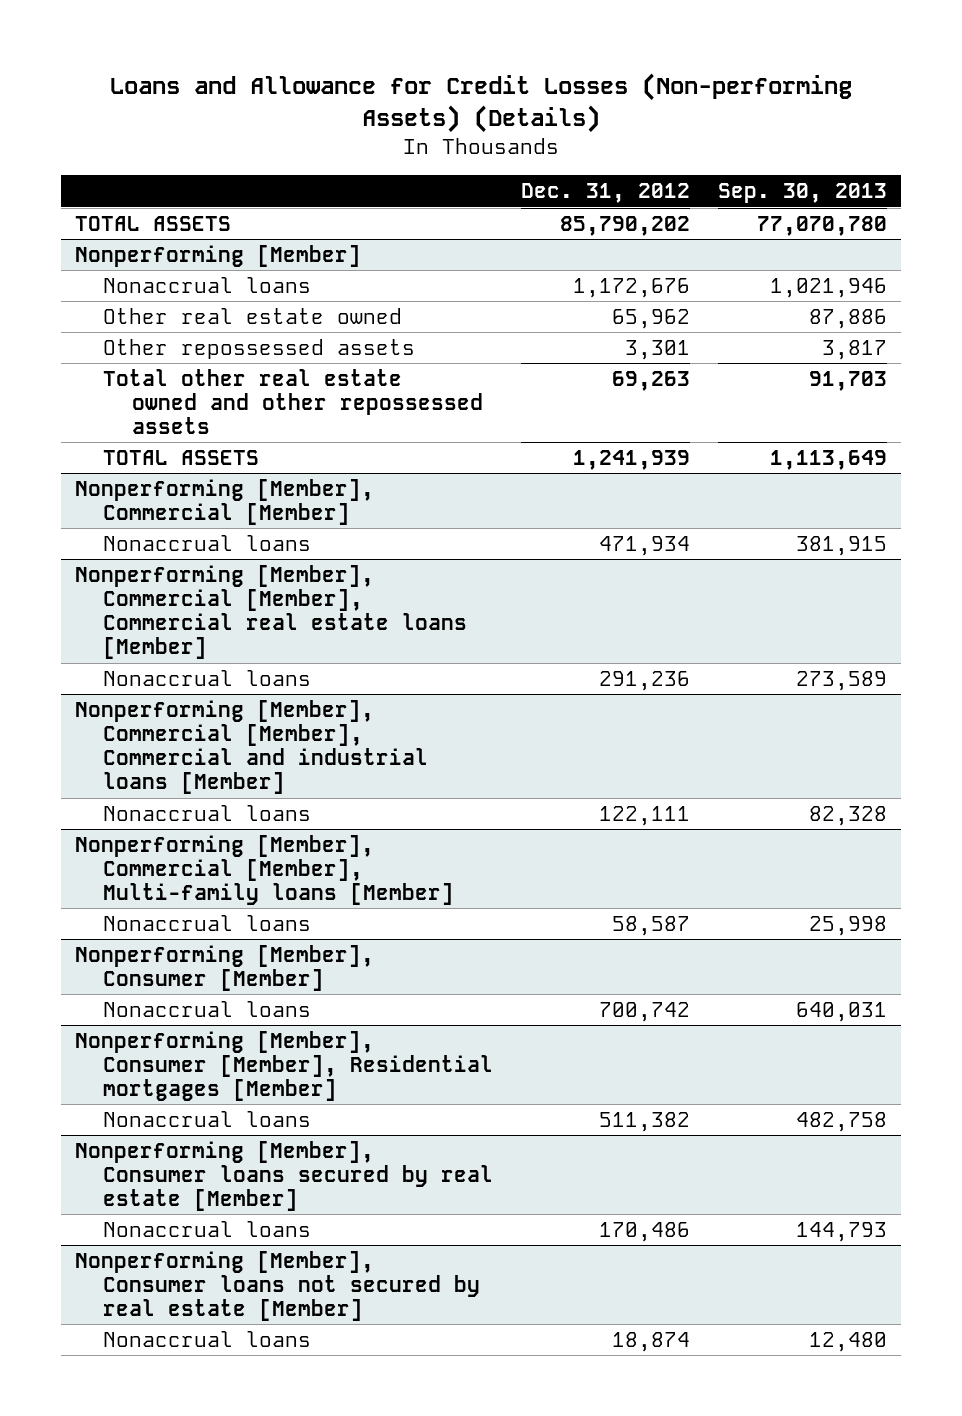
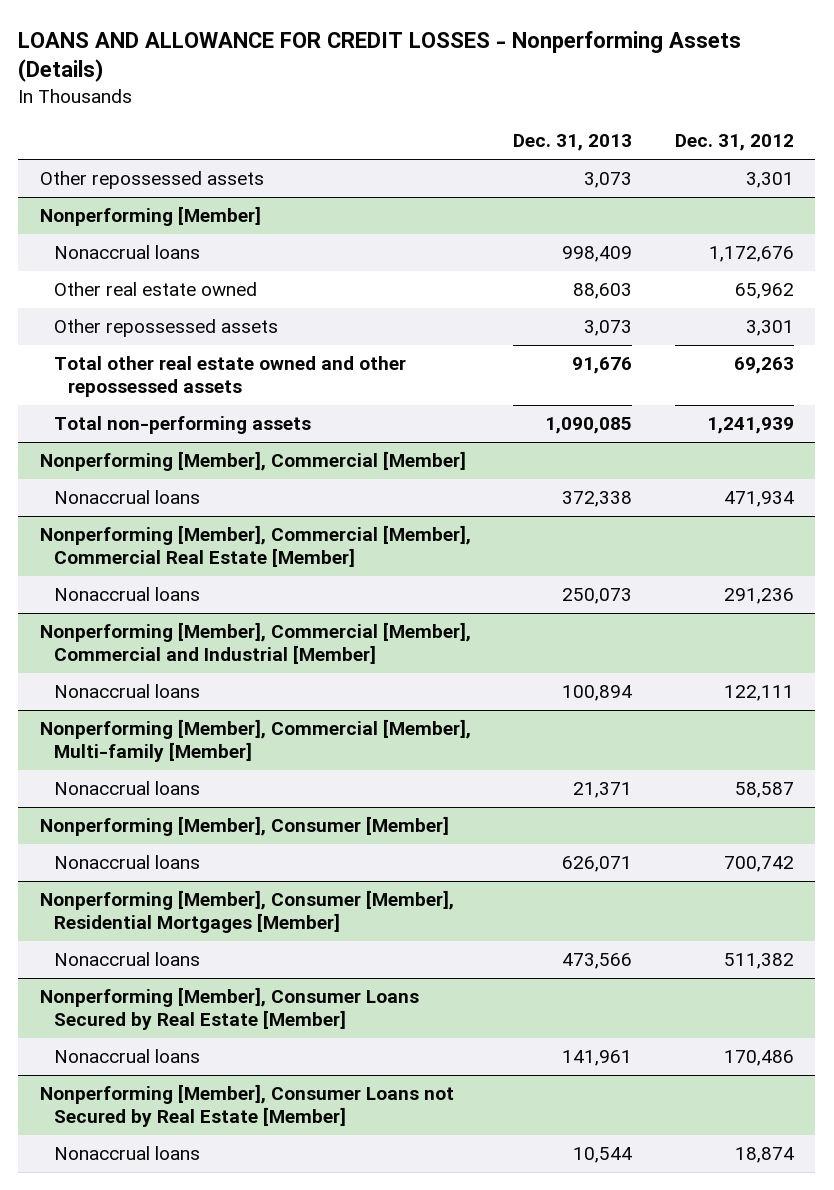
[109,72,852,134] Loans and Allowance for Credit Losses (Non-performing Assets) (Details) -> [18,30,742,83] LOANS AND ALLOWANCE FOR CREDIT LOSSES - Nonperforming Assets (Details)
[717,183,887,204] Sep. 30, 2013 -> none
none -> [513,134,633,152] Dec. 31, 2013
[74,215,231,231] TOTAL ASSETS -> none
none -> [39,171,264,190] Other repossessed assets
[103,449,260,465] TOTAL ASSETS -> [53,416,311,435] Total non-performing assets
[74,564,468,660] Nonperforming [Member], Commercial [Member], Commercial real estate loans [Member] -> [39,525,471,568] Nonperforming [Member], Commercial [Member], Commercial Real Estate [Member]
[74,699,429,795] Nonperforming [Member], Commercial [Member], Commercial and industrial loans [Member] -> [39,622,471,665] Nonperforming [Member], Commercial [Member], Commercial and Industrial [Member]
[74,834,455,906] Nonperforming [Member], Commercial [Member], Multi-family loans [Member] -> [39,719,471,763] Nonperforming [Member], Commercial [Member], Multi-family [Member]
[74,1030,494,1102] Nonperforming [Member], Consumer [Member], Residential mortgages [Member] -> [39,890,454,934] Nonperforming [Member], Consumer [Member], Residential Mortgages [Member]
[74,1140,494,1212] Nonperforming [Member], Consumer loans secured by real estate [Member] -> [39,987,419,1031] Nonperforming [Member], Consumer Loans Secured by Real Estate [Member]
[74,1250,481,1322] Nonperforming [Member], Consumer loans not secured by real estate [Member] -> [39,1084,454,1128] Nonperforming [Member], Consumer Loans not Secured by Real Estate [Member]

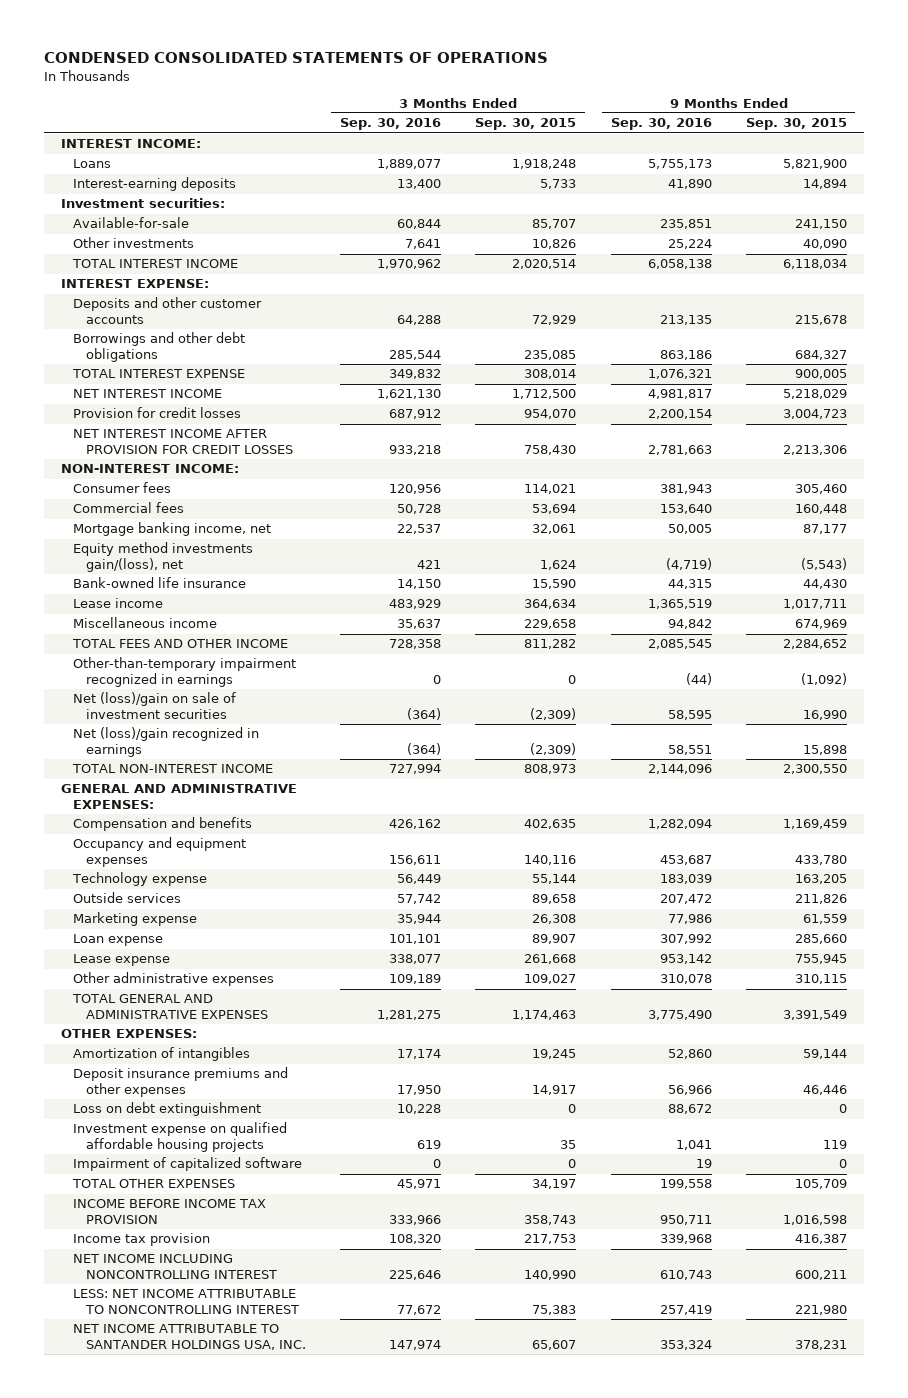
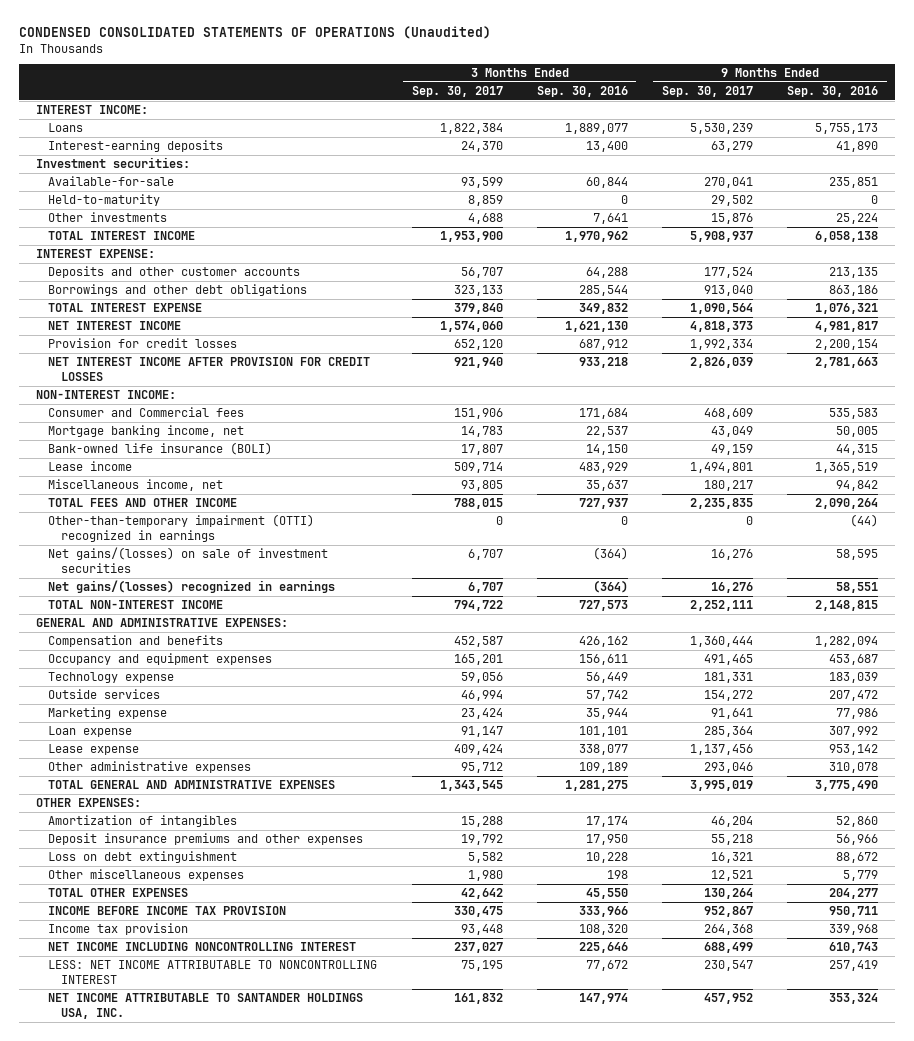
[43,52,548,64] CONDENSED CONSOLIDATED STATEMENTS OF OPERATIONS -> [19,26,492,40] CONDENSED CONSOLIDATED STATEMENTS OF OPERATIONS (Unaudited)
[475,118,577,131] Sep. 30, 2015 -> none
[745,118,847,131] Sep. 30, 2015 -> none
none -> [411,85,503,97] Sep. 30, 2017
none -> [661,85,753,97] Sep. 30, 2017
none -> [48,194,161,207] Held-to-maturity
[73,502,185,514] Commercial fees -> none
[73,482,172,494] Consumer fees -> [48,407,245,418] Consumer and Commercial fees
[389,484,442,495] 120,956 -> [578,408,628,420] 171,684
[659,484,712,495] 381,943 -> [829,408,879,420] 535,583
[73,542,254,572] Equity method investments gain/(loss), net -> none
[73,577,247,589] Bank-owned life insurance -> [48,442,273,456] Bank-owned life insurance (BOLI)
[73,617,218,629] Miscellaneous income -> [48,479,224,492] Miscellaneous income, net
[389,639,442,650] 728,358 -> [578,498,628,510] 727,937
[647,639,712,650] 2,085,545 -> [815,498,879,510] 2,090,264
[73,657,297,687] Other-than-temporary impairment recognized in earnings -> [48,514,315,542] Other-than-temporary impairment (OTTI) recognized in earnings
[73,692,237,719] Net (loss)/gain on sale of investment securities -> [48,547,329,573] Net gains/(losses) on sale of investment securities
[73,727,260,757] Net (loss)/gain recognized in earnings -> [48,580,336,594] Net gains/(losses) recognized in earnings
[389,764,442,775] 727,994 -> [578,600,628,612] 727,573
[647,764,712,775] 2,144,096 -> [815,600,879,612] 2,148,815
[73,1122,288,1152] Investment expense on qualified affordable housing projects -> none
[73,1157,303,1172] Impairment of capitalized software -> none
none -> [48,869,245,882] Other miscellaneous expenses
[397,1179,442,1190] 45,971 -> [585,888,628,900] 45,550
[659,1179,712,1190] 199,558 -> [829,888,879,900] 204,277

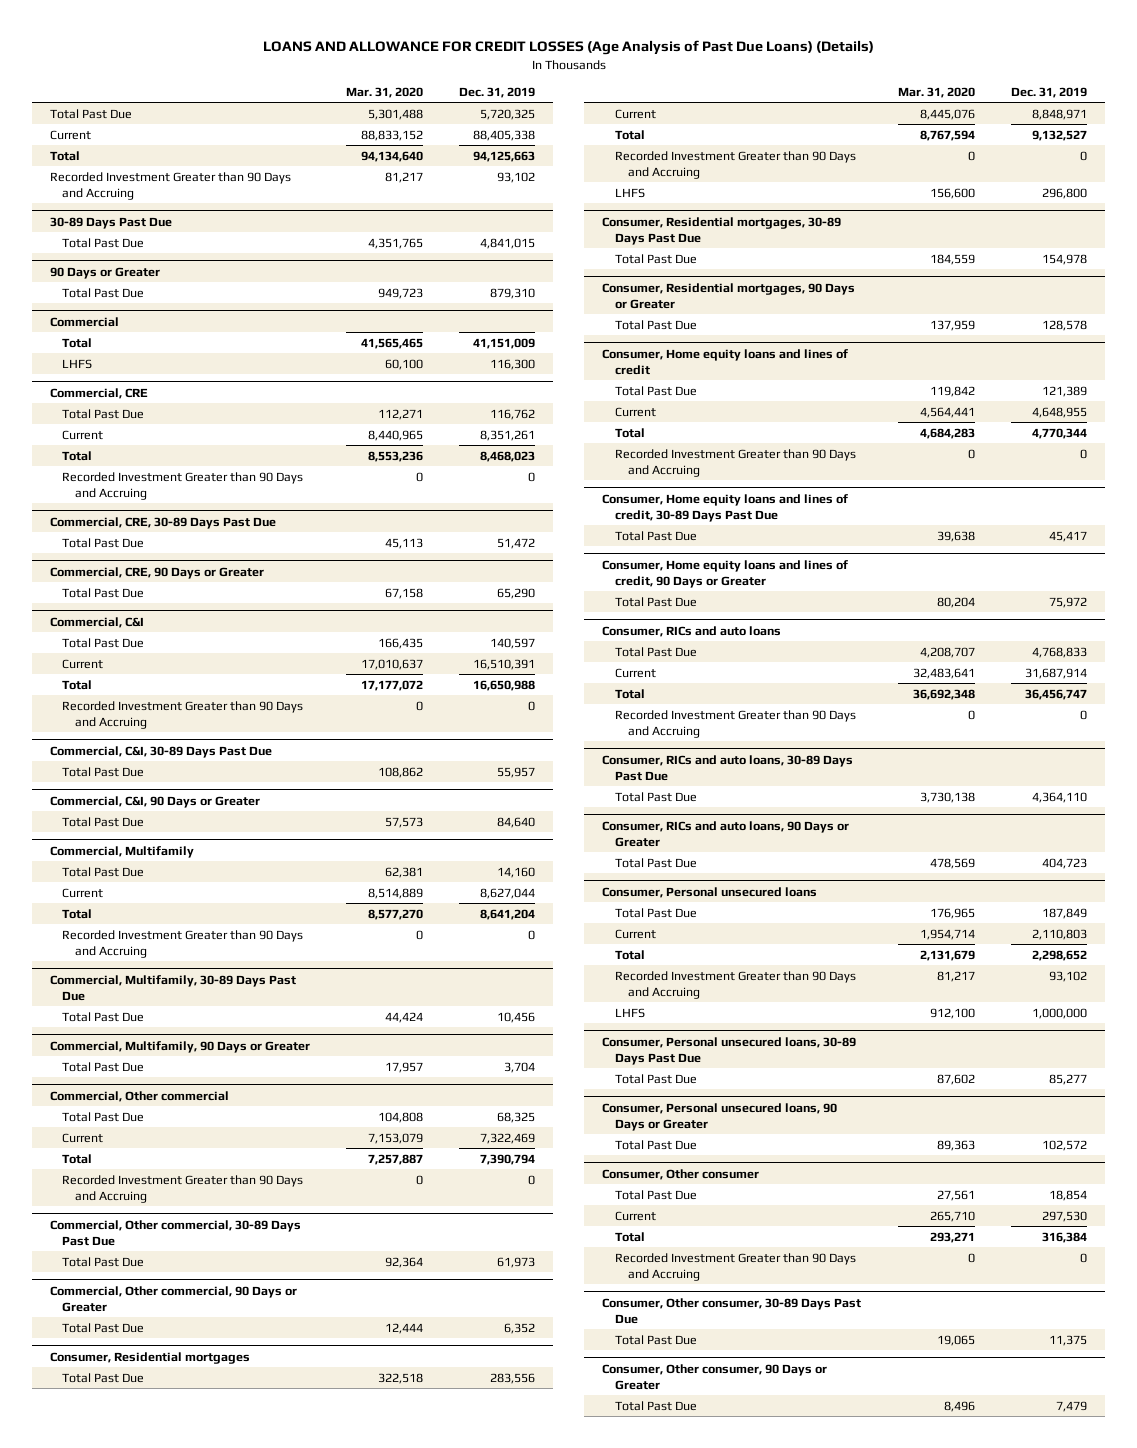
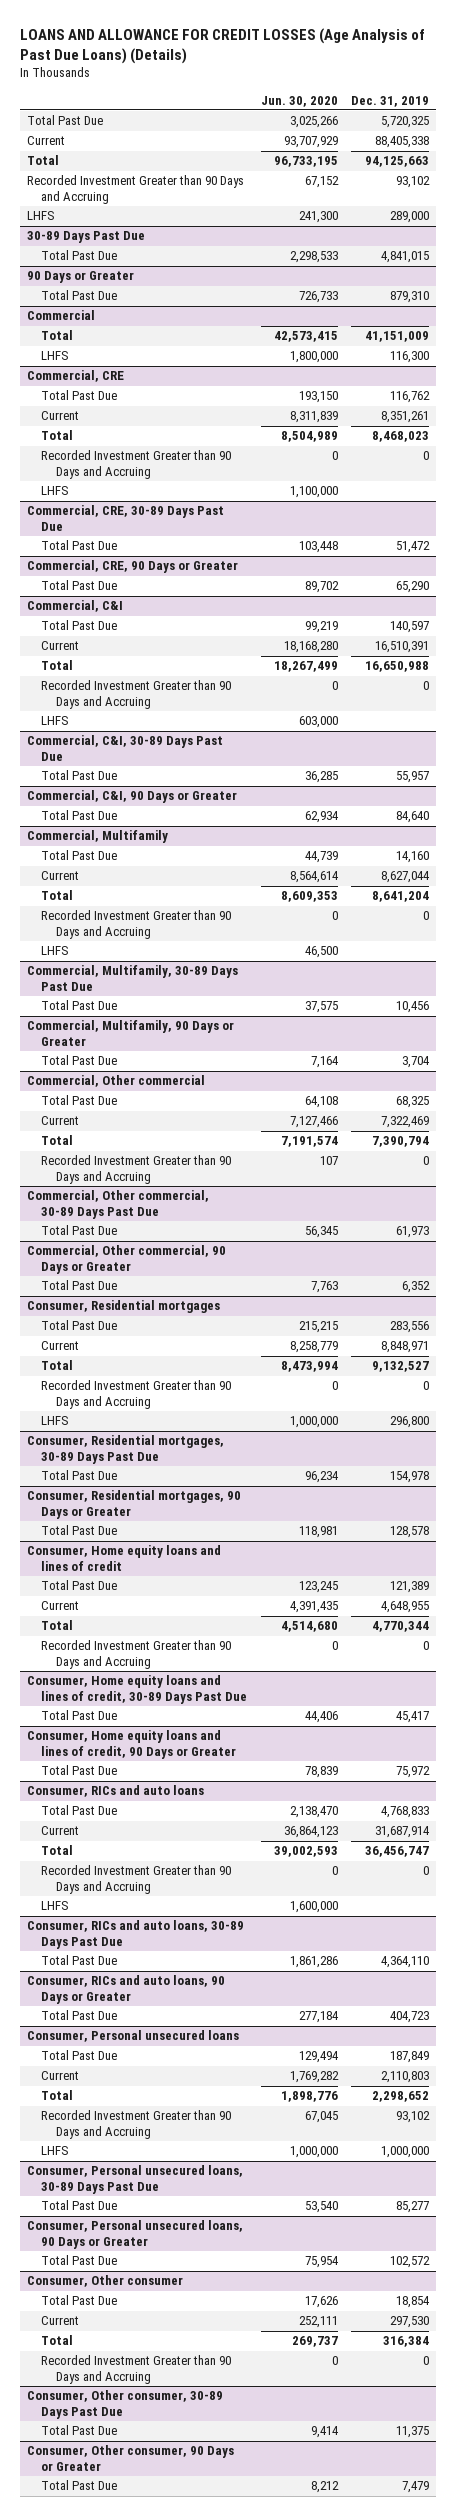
[345,87,423,99] Mar. 31, 2020 -> none
none -> [260,95,338,107] Jun. 30, 2020
none -> [26,211,55,221] LHFS
none -> [41,486,70,496] LHFS
none -> [41,716,70,726] LHFS
none -> [41,946,70,956] LHFS
none -> [41,1901,70,1911] LHFS

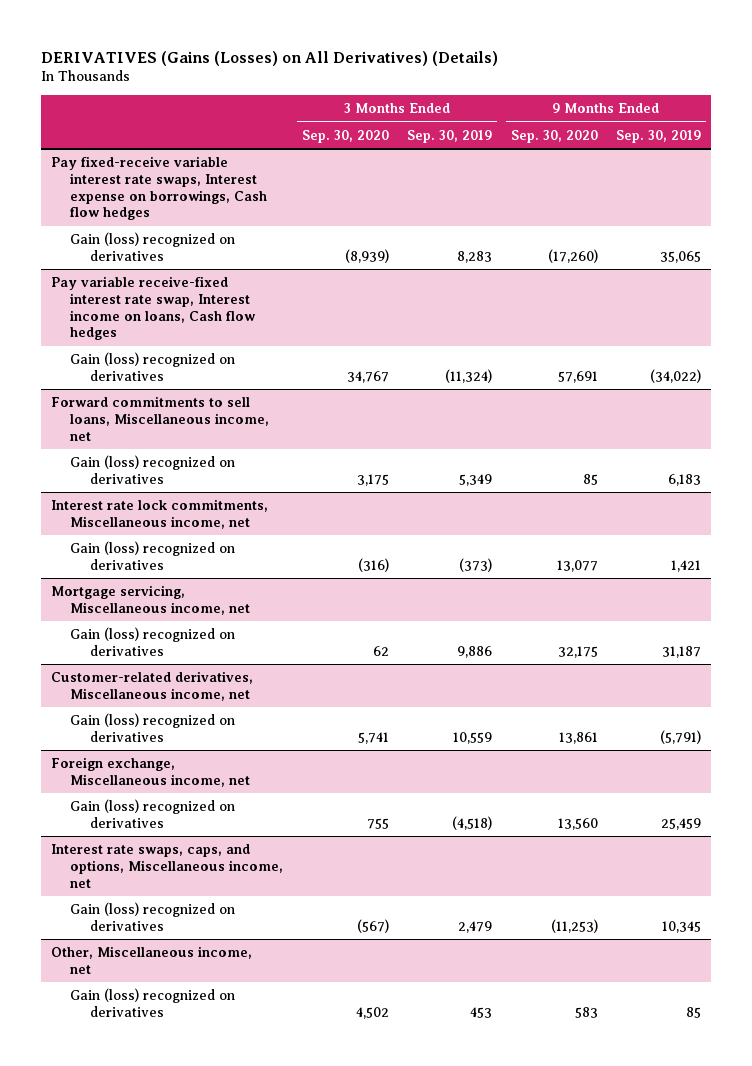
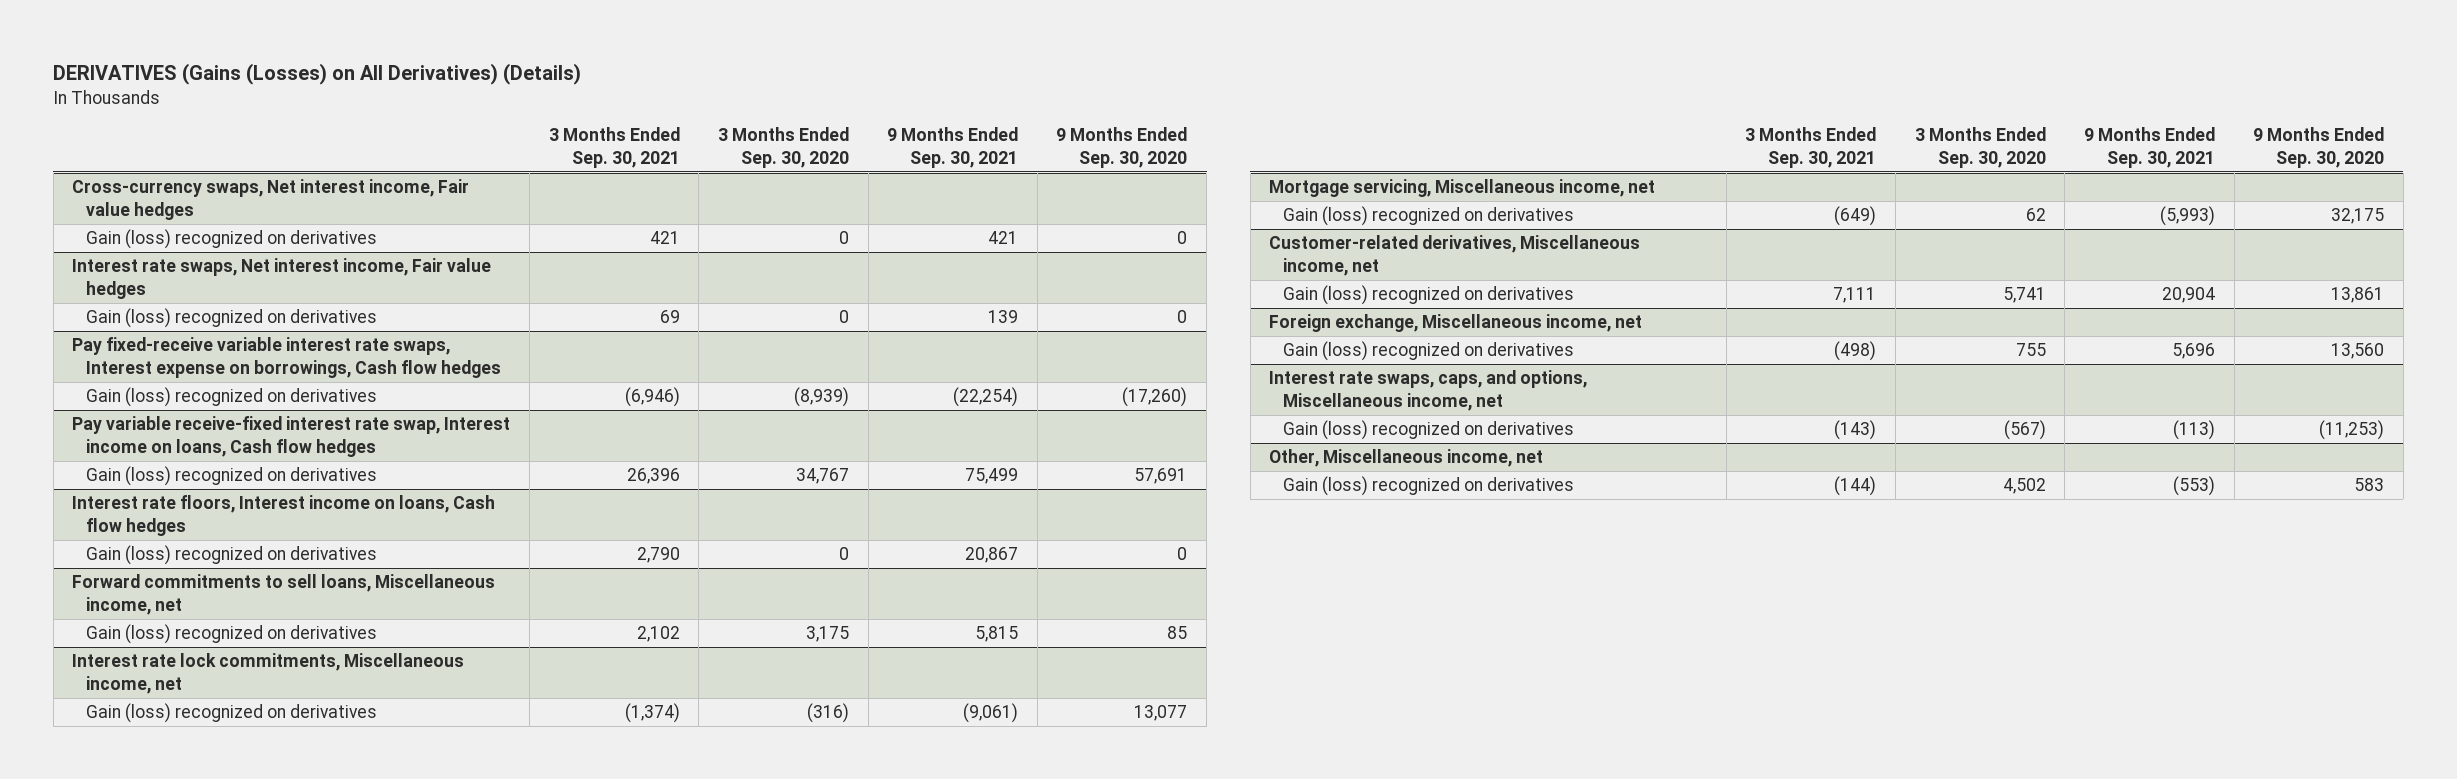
[407,129,493,143] Sep. 30, 2019 -> none
[616,129,702,143] Sep. 30, 2019 -> none
none -> [548,127,680,169] 3 Months Ended Sep. 30, 2021
none -> [887,127,1019,169] 9 Months Ended Sep. 30, 2021
none -> [72,179,470,220] Cross-currency swaps, Net interest income, Fair value hedges
none -> [86,229,378,250] Gain (loss) recognized on derivatives
none -> [72,258,492,299] Interest rate swaps, Net interest income, Fair value hedges
none -> [86,308,378,329] Gain (loss) recognized on derivatives
none -> [72,495,496,536] Interest rate floors, Interest income on loans, Cash flow hedges
none -> [86,545,378,566] Gain (loss) recognized on derivatives

